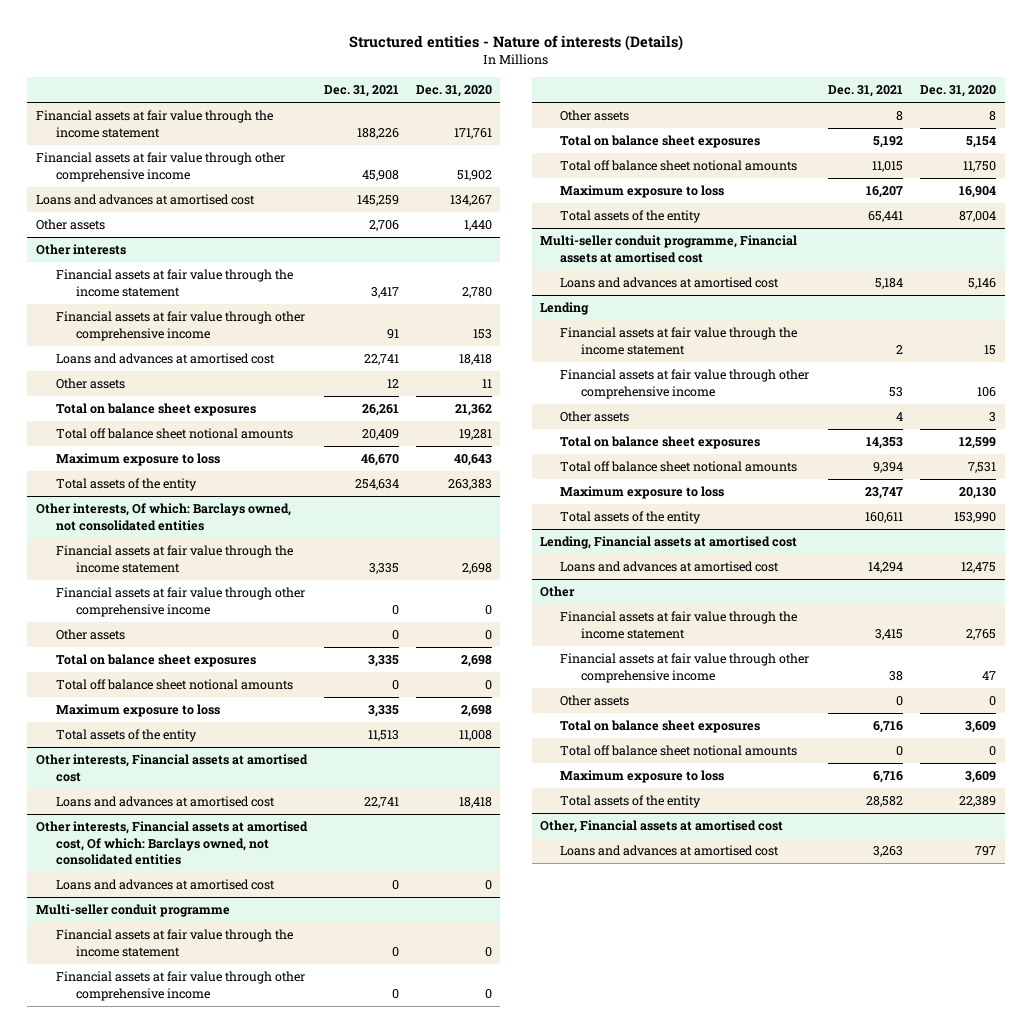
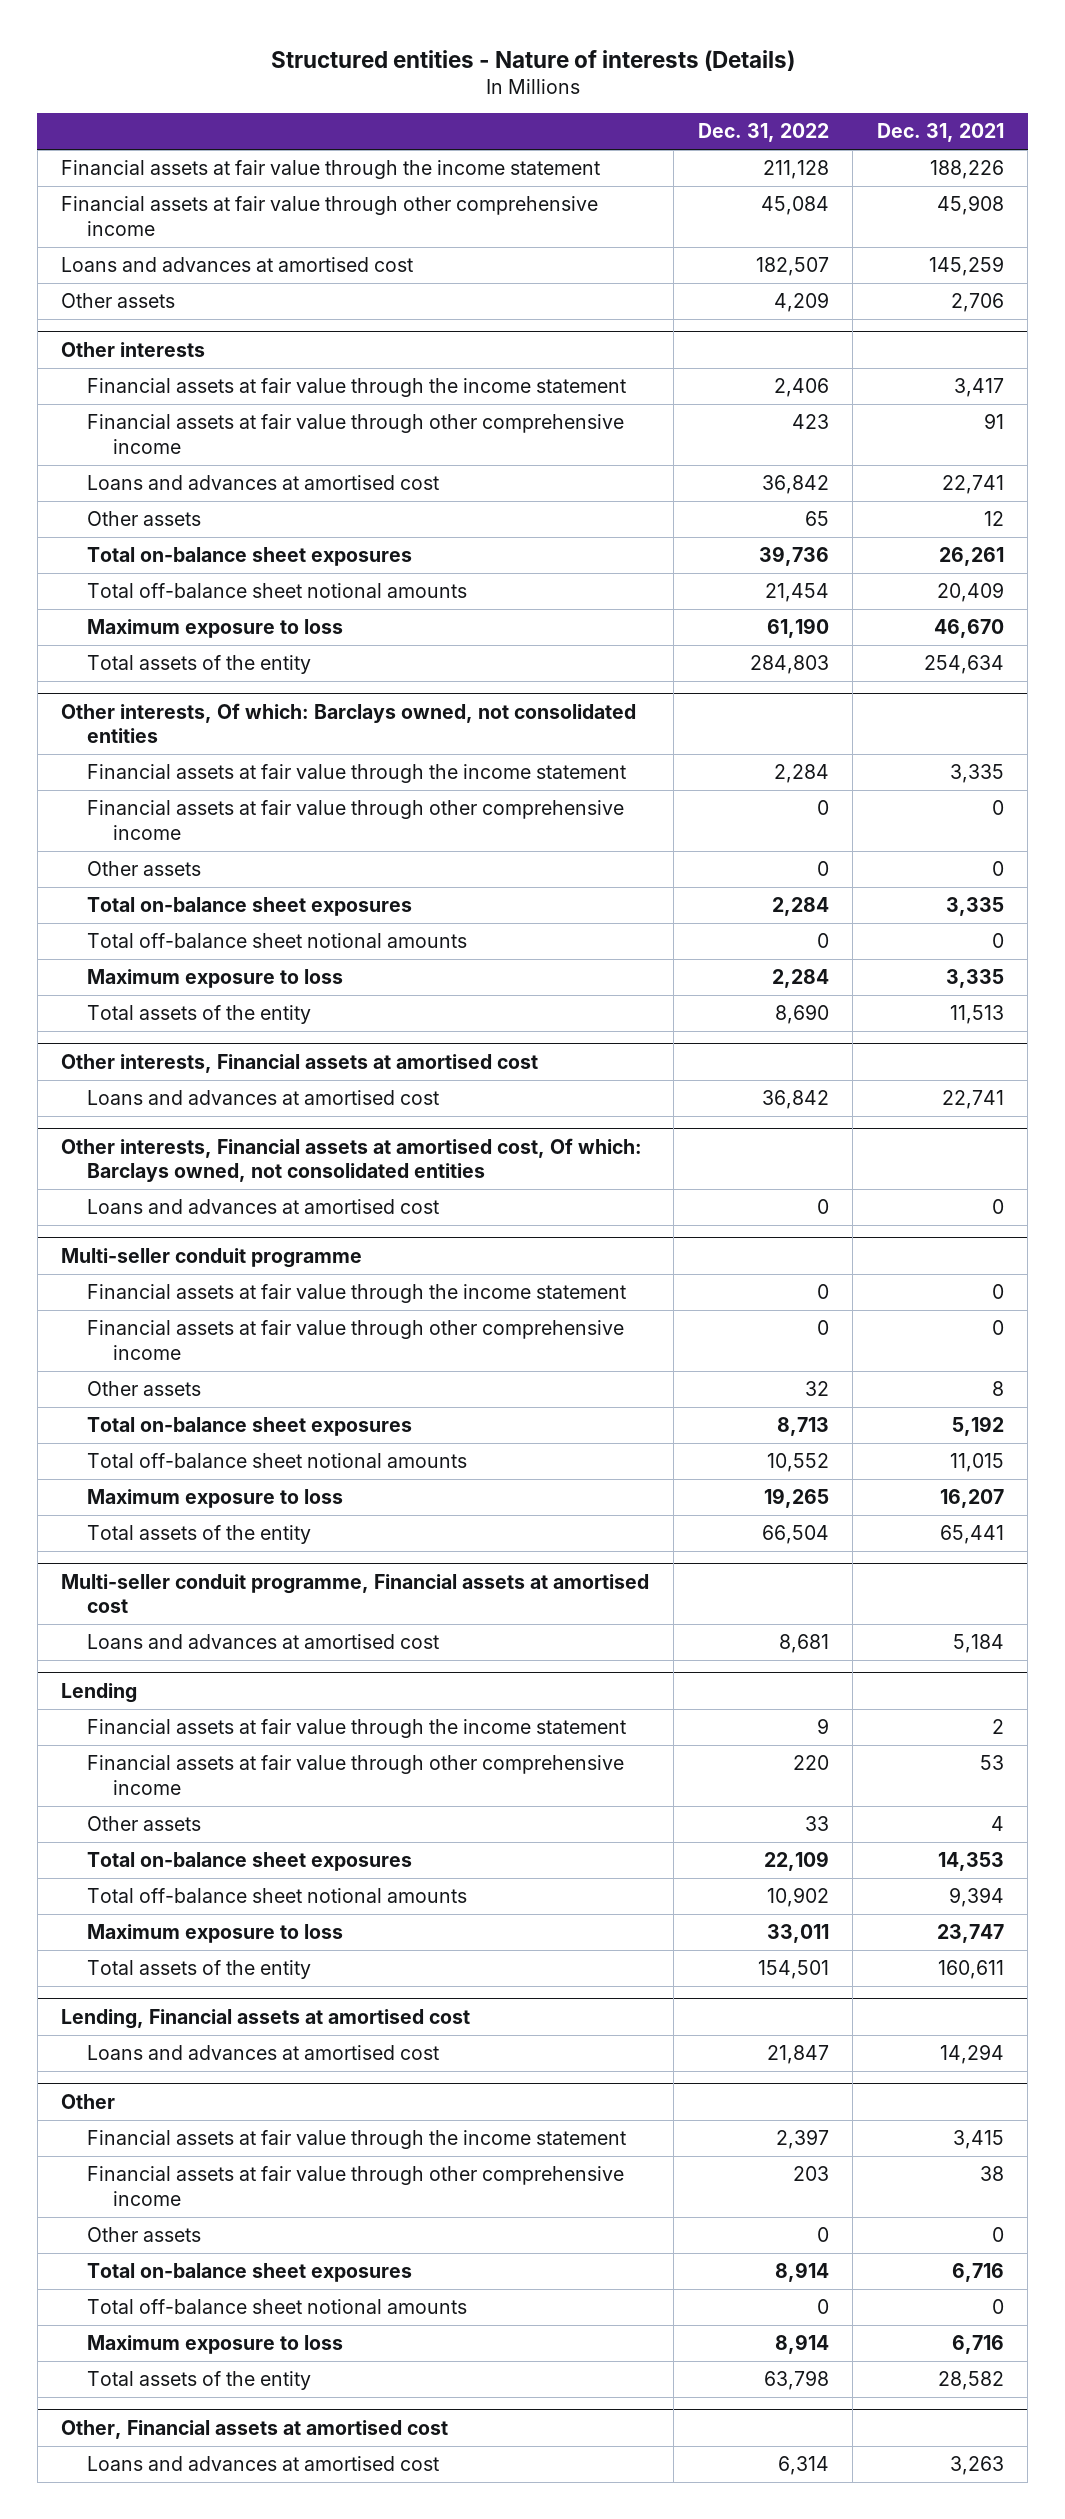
[415,84,492,97] Dec. 31, 2020 -> none
none -> [697,123,829,143] Dec. 31, 2022
[55,403,256,417] Total on balance sheet exposures -> [87,547,413,567] Total on-balance sheet exposures
[55,428,293,440] Total off balance sheet notional amounts -> [87,583,468,599] Total off-balance sheet notional amounts
[55,654,256,668] Total on balance sheet exposures -> [87,897,413,917] Total on-balance sheet exposures
[55,679,293,691] Total off balance sheet notional amounts -> [87,933,468,949] Total off-balance sheet notional amounts
[560,135,761,149] Total on balance sheet exposures -> [87,1417,413,1437] Total on-balance sheet exposures
[560,160,798,172] Total off balance sheet notional amounts -> [87,1453,468,1469] Total off-balance sheet notional amounts
[560,436,761,450] Total on balance sheet exposures -> [87,1852,413,1872] Total on-balance sheet exposures
[560,461,798,473] Total off balance sheet notional amounts -> [87,1888,468,1904] Total off-balance sheet notional amounts
[560,720,761,734] Total on balance sheet exposures -> [87,2263,413,2283] Total on-balance sheet exposures
[560,745,798,757] Total off balance sheet notional amounts -> [87,2299,468,2315] Total off-balance sheet notional amounts

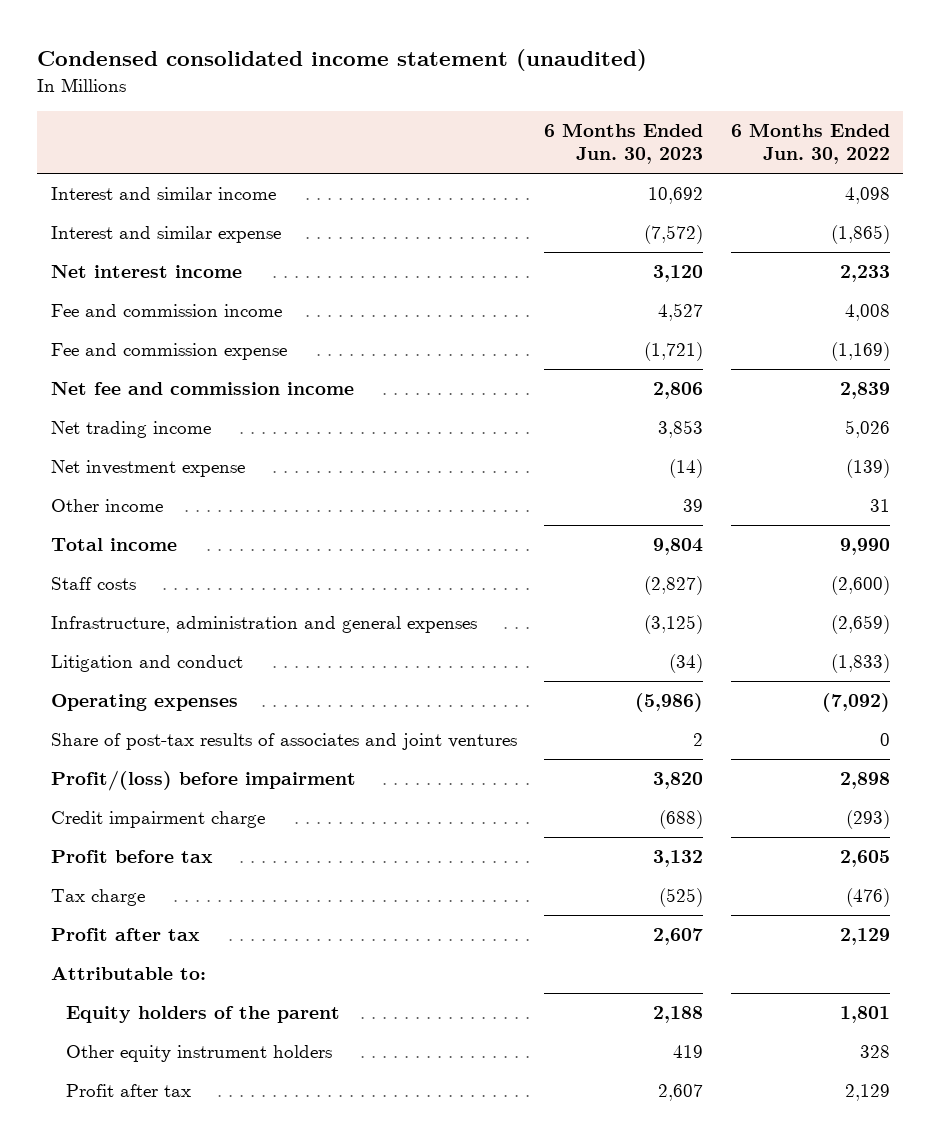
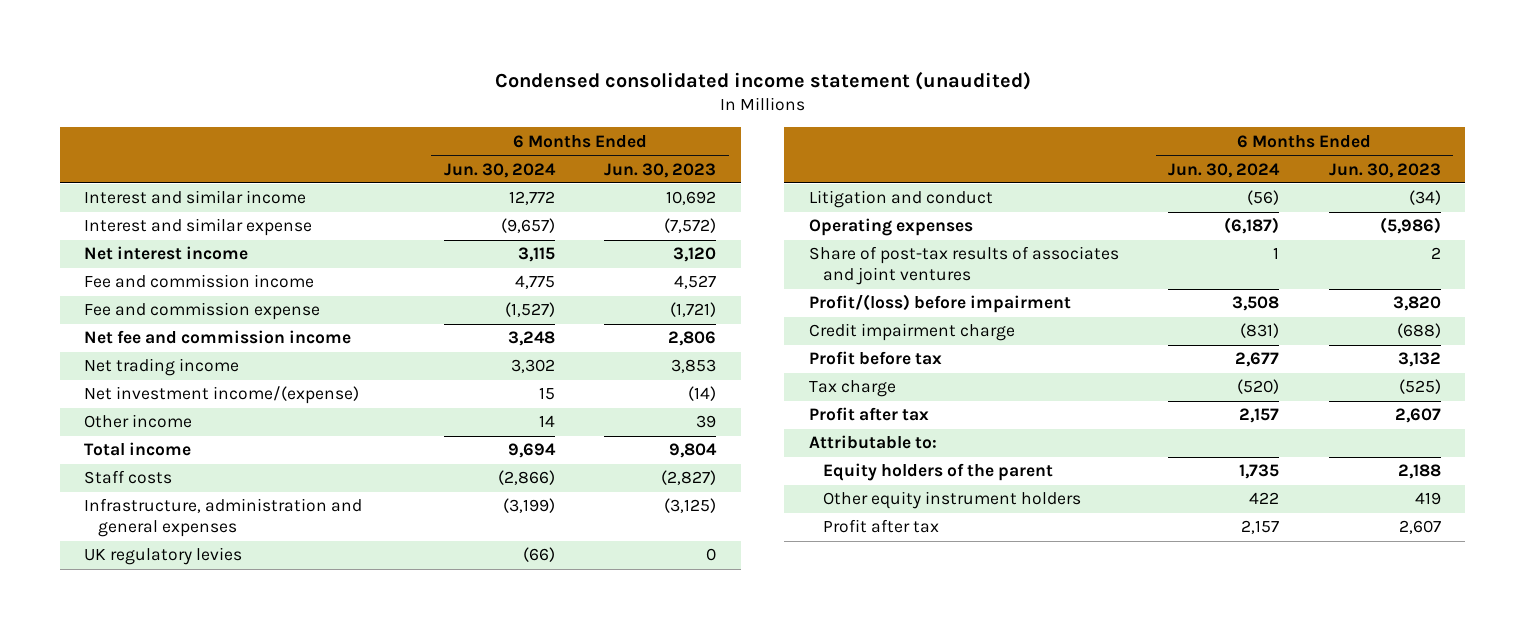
[730,122,890,165] 6 Months Ended Jun. 30, 2022 -> none
none -> [443,162,556,178] Jun. 30, 2024
[50,459,245,477] Net investment expense -> [84,386,360,405] Net investment income/(expense)
none -> [84,547,243,566] UK regulatory levies

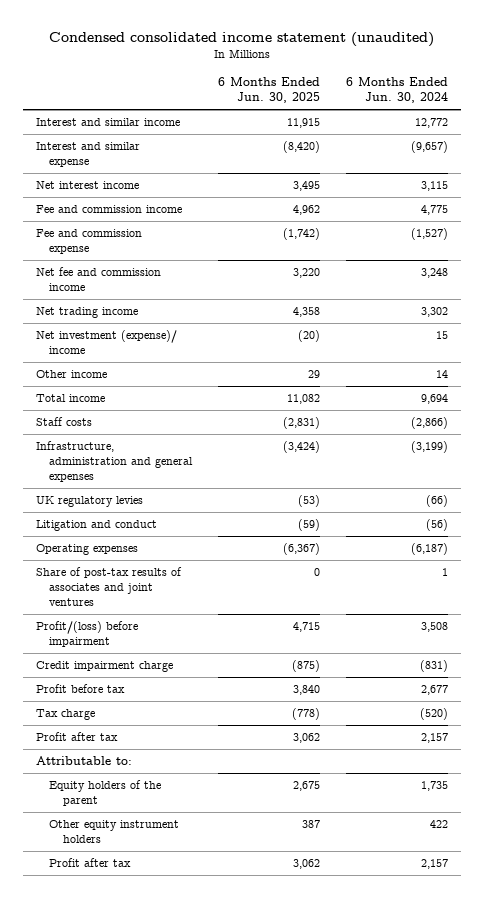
[604,162,717,178] Jun. 30, 2023 -> none
none -> [218,77,321,104] 6 Months Ended Jun. 30, 2025
[84,386,360,405] Net investment income/(expense) -> [35,330,177,355] Net investment (expense)/ income

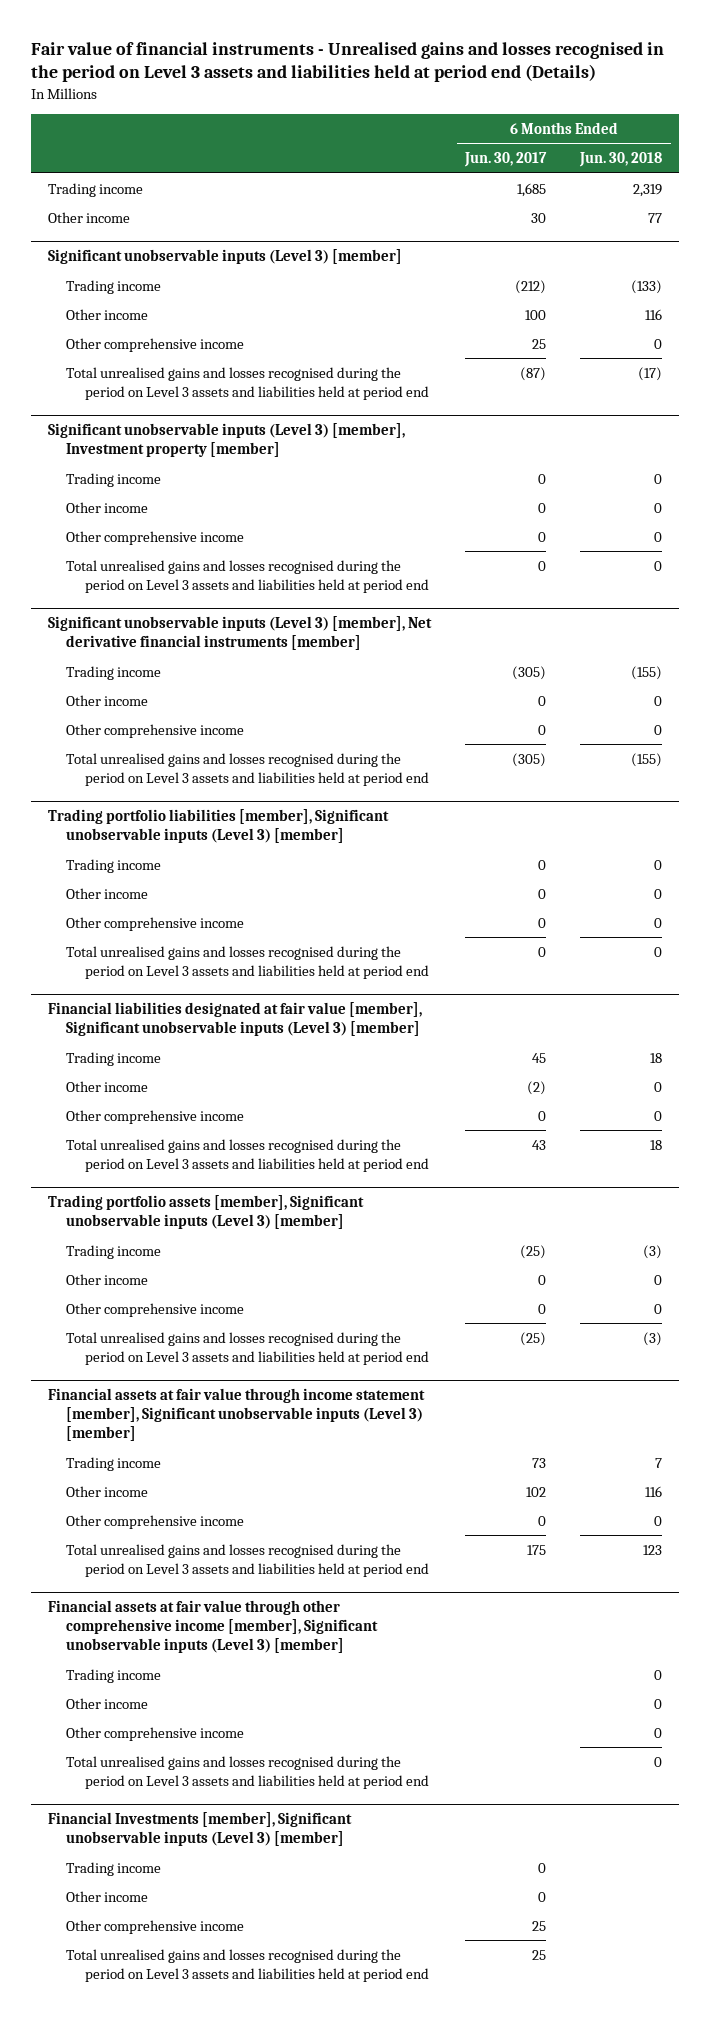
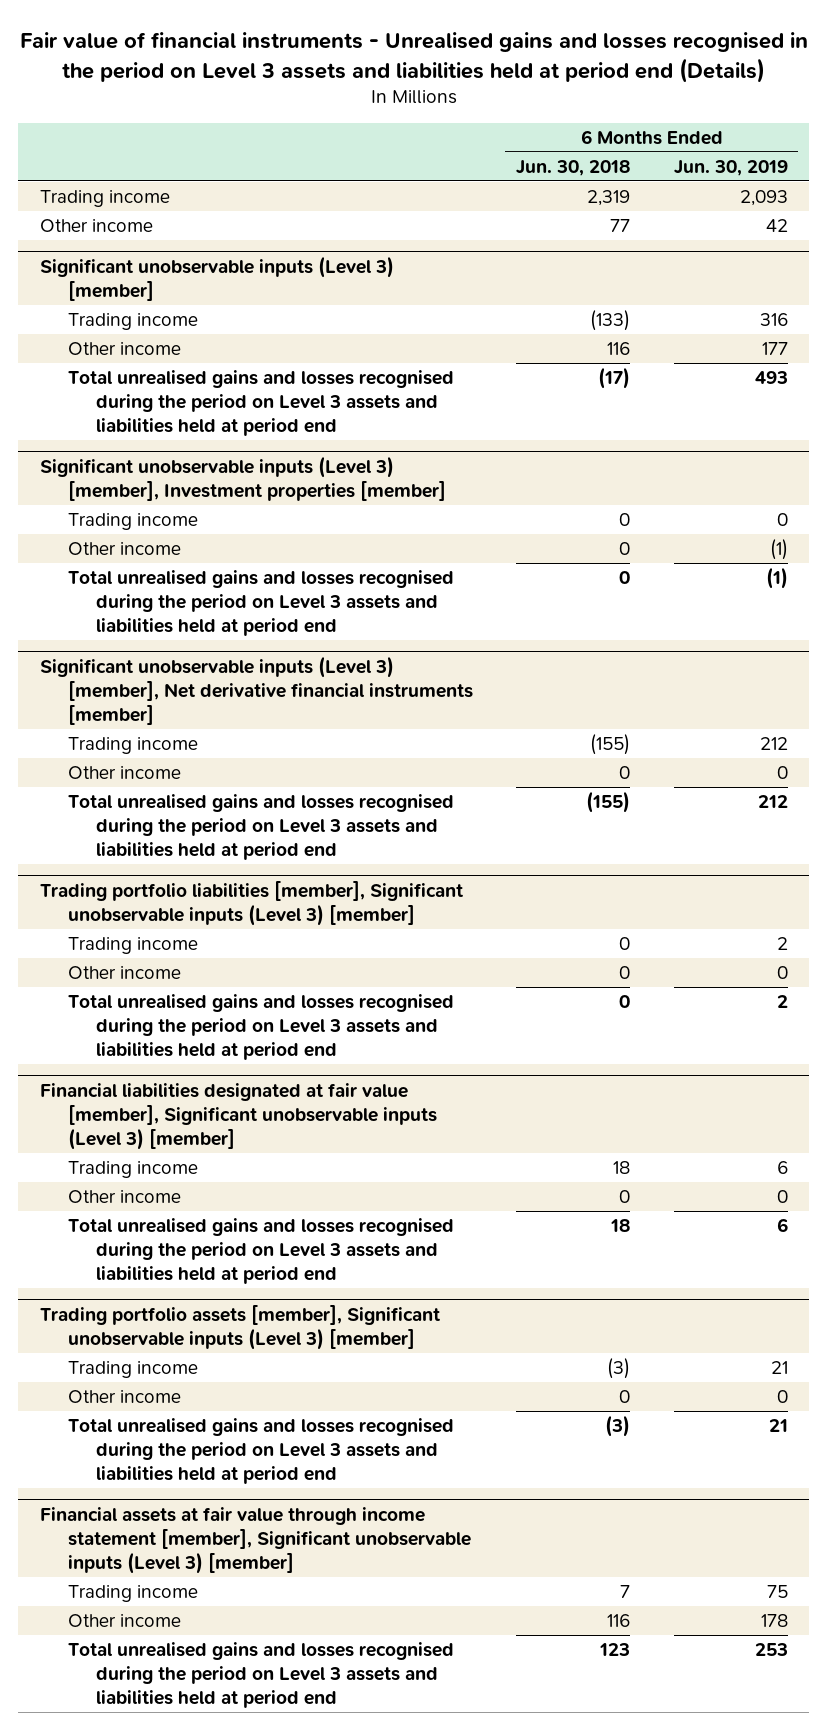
[464,152,548,168] Jun. 30, 2017 -> none
none -> [673,159,788,176] Jun. 30, 2019
[66,337,245,352] Other comprehensive income -> none
[48,423,406,458] Significant unobservable inputs (Level 3) [member], Investment property [member] -> [39,456,446,501] Significant unobservable inputs (Level 3) [member], Investment properties [member]
[66,530,245,545] Other comprehensive income -> none
[66,723,245,738] Other comprehensive income -> none
[66,916,245,931] Other comprehensive income -> none
[66,1109,245,1124] Other comprehensive income -> none
[66,1302,245,1317] Other comprehensive income -> none
[66,1514,245,1529] Other comprehensive income -> none
[48,1600,379,1654] Financial assets at fair value through other comprehensive income [member], Significant unobservable inputs (Level 3) [member] -> none
[66,1668,162,1683] Trading income -> none
[66,1697,149,1709] Other income -> none
[66,1726,245,1741] Other comprehensive income -> none
[66,1755,429,1789] Total unrealised gains and losses recognised during the period on Level 3 assets and liabilities held at period end -> none
[48,1812,353,1847] Financial Investments [member], Significant unobservable inputs (Level 3) [member] -> none
[66,1861,162,1876] Trading income -> none
[66,1890,149,1902] Other income -> none
[66,1919,245,1934] Other comprehensive income -> none
[66,1948,429,1982] Total unrealised gains and losses recognised during the period on Level 3 assets and liabilities held at period end -> none

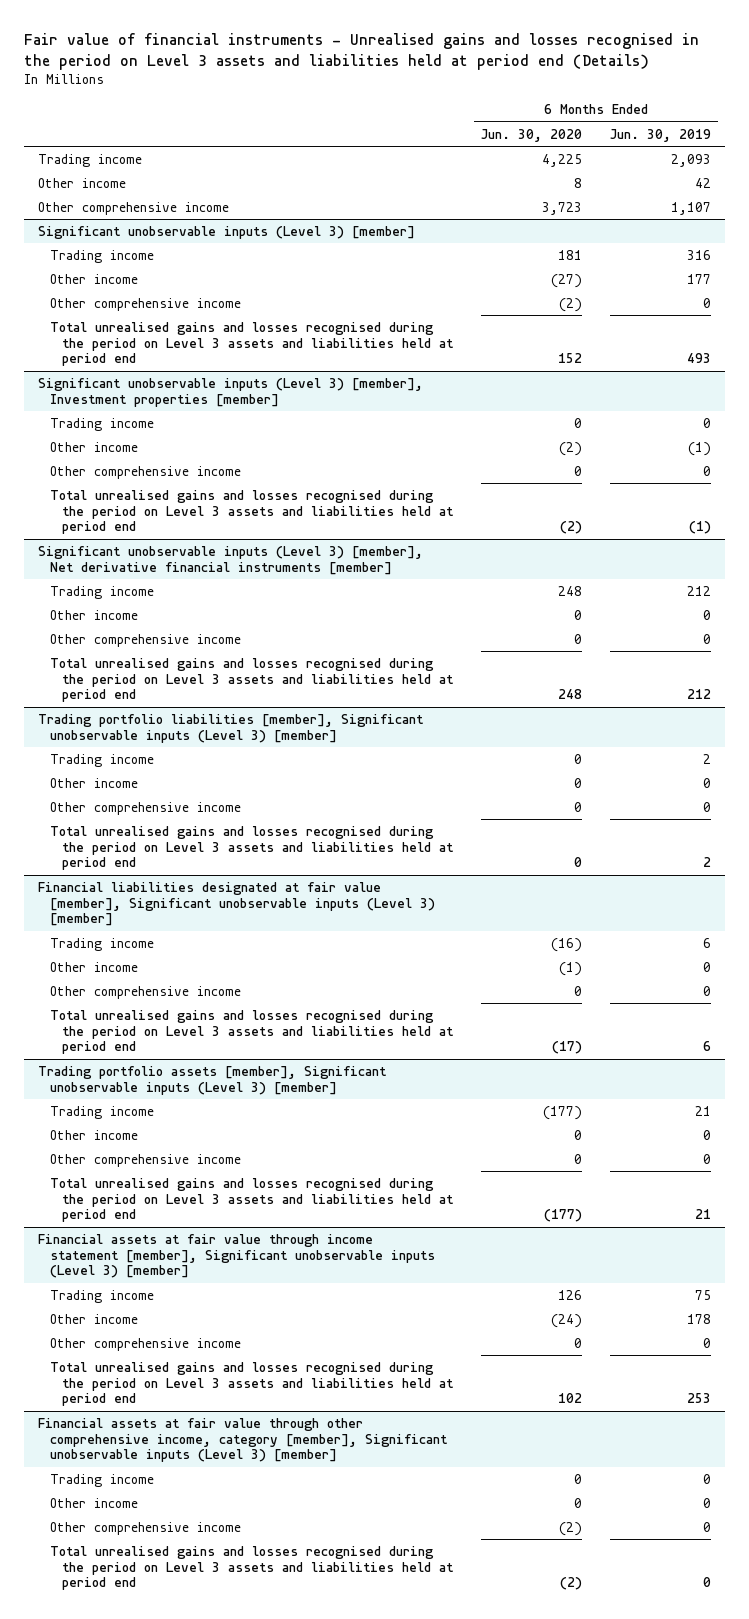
[516,159,631,176] Jun. 30, 2018 -> none
none -> [481,128,583,142] Jun. 30, 2020
none -> [37,201,229,215] Other comprehensive income
none -> [50,297,242,311] Other comprehensive income
none -> [50,465,242,479] Other comprehensive income
none -> [50,633,242,647] Other comprehensive income
none -> [50,801,242,815] Other comprehensive income
none -> [50,985,242,999] Other comprehensive income
none -> [50,1153,242,1167] Other comprehensive income
none -> [50,1337,242,1351] Other comprehensive income
none -> [37,1417,449,1463] Financial assets at fair value through other comprehensive income, category [member], Significant unobservable inputs (Level 3) [member]
none -> [50,1473,155,1487] Trading income
none -> [50,1497,139,1508] Other income
none -> [50,1521,242,1535] Other comprehensive income
none -> [50,1545,455,1591] Total unrealised gains and losses recognised during the period on Level 3 assets and liabilities held at period end

